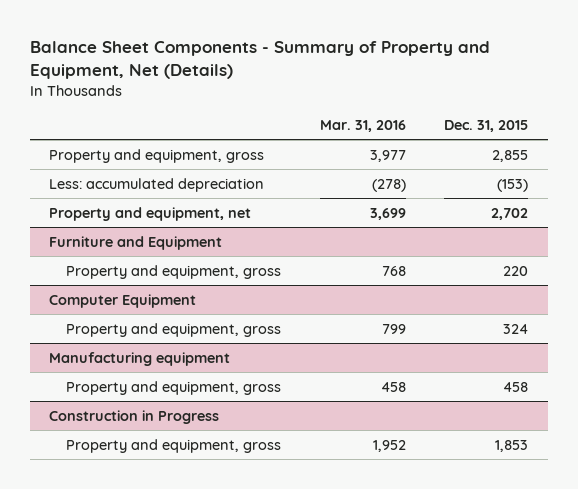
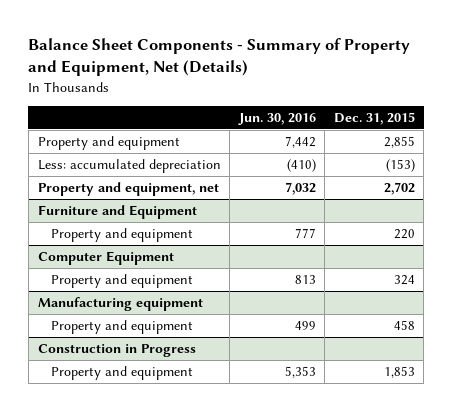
[319,120,406,133] Mar. 31, 2016 -> none
none -> [237,112,316,125] Jun. 30, 2016
[49,148,265,163] Property and equipment, gross -> [37,135,180,150] Property and equipment
[66,264,282,279] Property and equipment, gross -> [51,227,194,242] Property and equipment
[66,322,282,337] Property and equipment, gross -> [51,273,194,288] Property and equipment
[66,380,282,395] Property and equipment, gross -> [51,319,194,334] Property and equipment
[66,438,282,453] Property and equipment, gross -> [51,365,194,380] Property and equipment

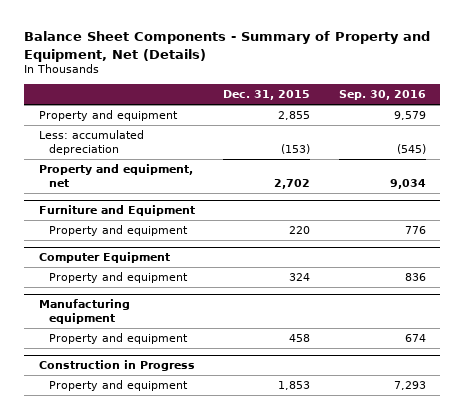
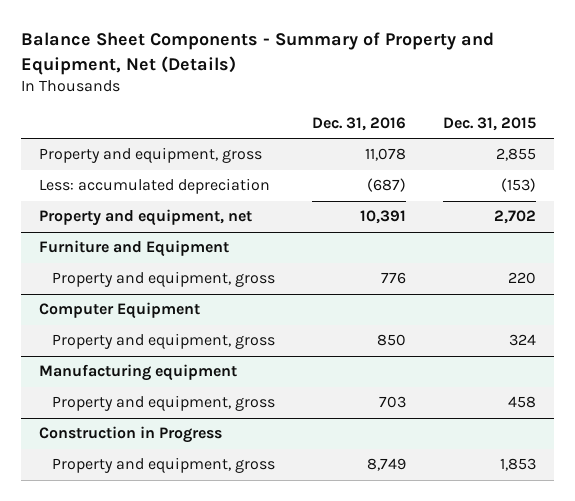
[338,90,426,101] Sep. 30, 2016 -> none
none -> [312,116,407,131] Dec. 31, 2016
[38,109,178,121] Property and equipment -> [39,147,263,164] Property and equipment, gross
[49,224,189,236] Property and equipment -> [52,271,276,288] Property and equipment, gross
[49,271,189,283] Property and equipment -> [52,333,276,350] Property and equipment, gross
[49,332,189,344] Property and equipment -> [52,395,276,412] Property and equipment, gross
[49,379,189,391] Property and equipment -> [52,457,276,474] Property and equipment, gross

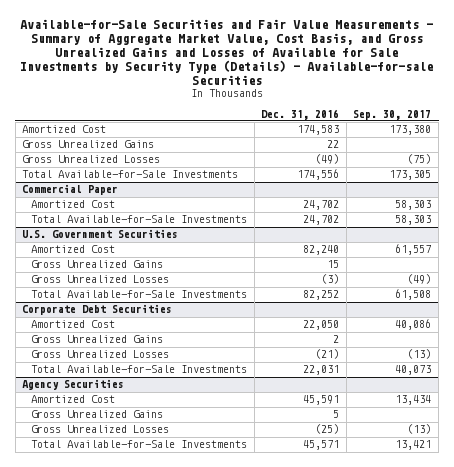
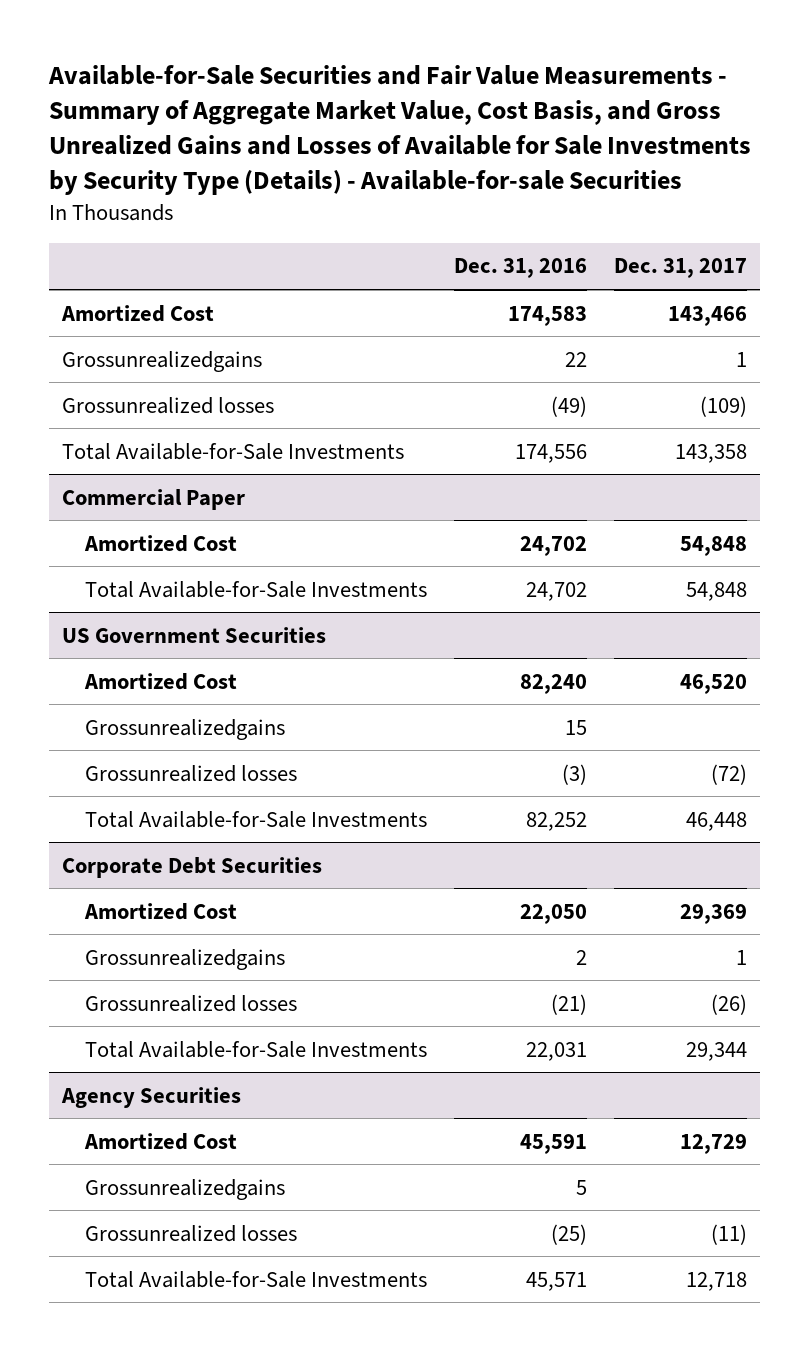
[353,109,432,120] Sep. 30, 2017 -> none
none -> [613,258,747,279] Dec. 31, 2017
[22,140,155,149] Gross Unrealized Gains -> [61,350,262,372] Grossunrealizedgains
[22,155,161,164] Gross Unrealized Losses -> [61,396,274,414] Grossunrealized losses
[22,229,179,239] U.S. Government Securities -> [61,626,326,643] US Government Securities
[31,260,164,269] Gross Unrealized Gains -> [85,718,286,740] Grossunrealizedgains
[31,275,170,284] Gross Unrealized Losses -> [85,764,298,782] Grossunrealized losses
[31,335,164,344] Gross Unrealized Gains -> [85,948,286,970] Grossunrealizedgains
[31,350,170,359] Gross Unrealized Losses -> [85,994,298,1012] Grossunrealized losses
[31,410,164,419] Gross Unrealized Gains -> [85,1178,286,1200] Grossunrealizedgains
[31,425,170,434] Gross Unrealized Losses -> [85,1224,298,1242] Grossunrealized losses

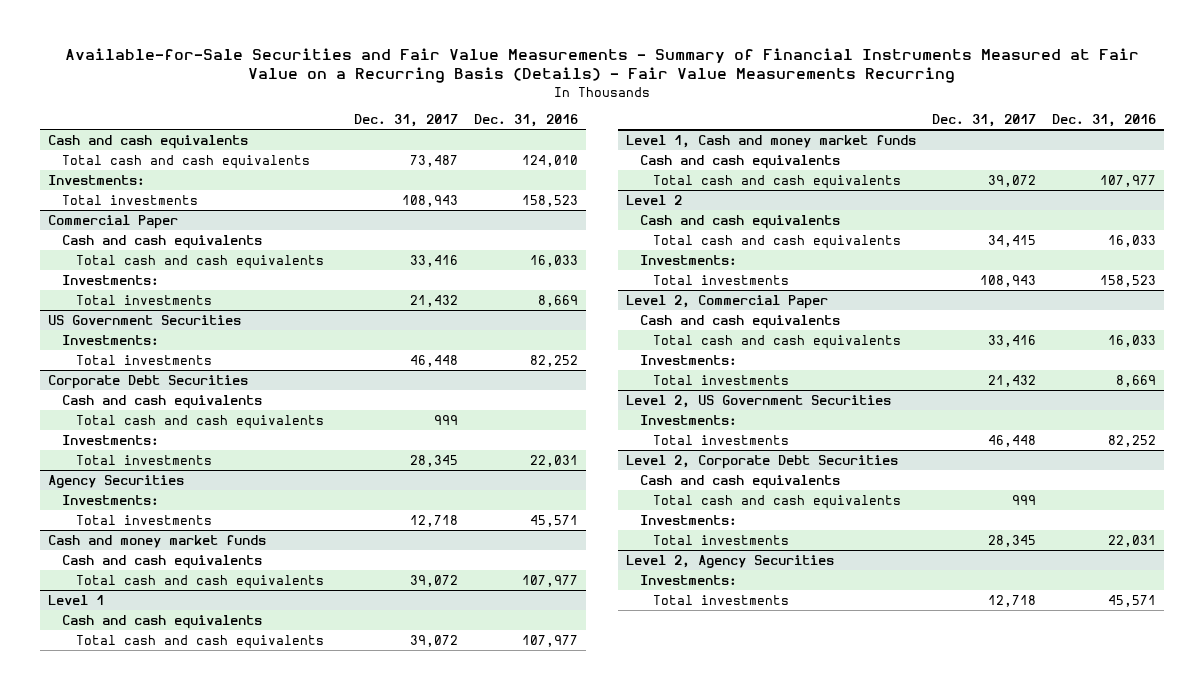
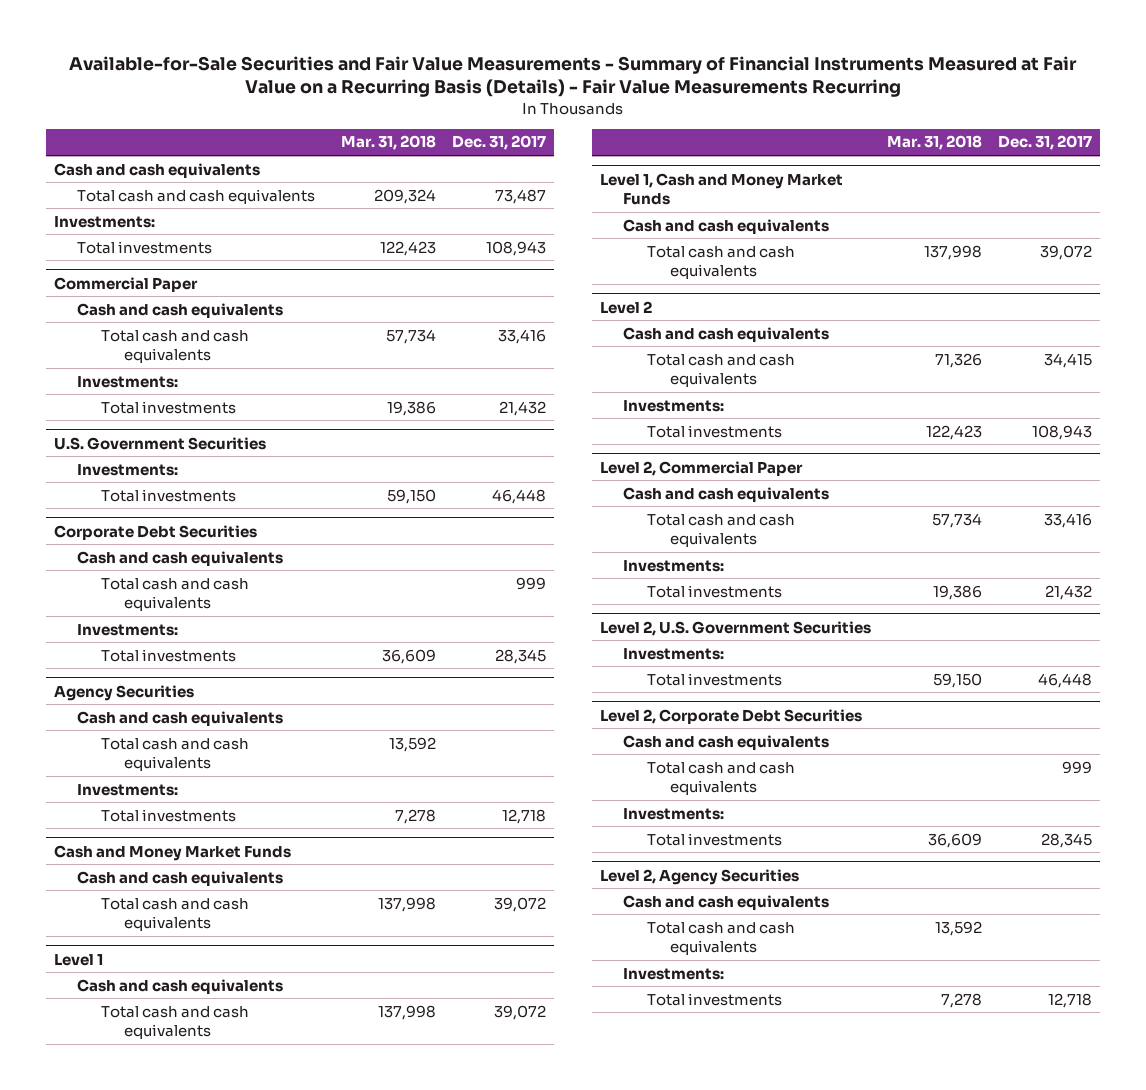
[474,113,579,127] Dec. 31, 2016 -> none
none -> [341,135,437,151] Mar. 31, 2018
[48,314,242,325] US Government Securities -> [54,436,267,450] U.S. Government Securities
none -> [77,710,284,726] Cash and cash equivalents
none -> [100,737,249,772] Total cash and cash equivalents
[48,534,267,548] Cash and money market funds -> [54,844,292,861] Cash and Money Market Funds
[625,134,916,148] Level 1, Cash and money market funds -> [600,172,844,206] Level 1, Cash and Money Market Funds
[625,394,891,408] Level 2, US Government Securities -> [600,620,872,636] Level 2, U.S. Government Securities
none -> [623,894,830,910] Cash and cash equivalents
none -> [646,921,795,956] Total cash and cash equivalents

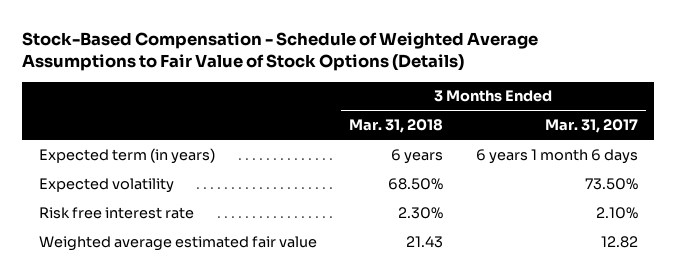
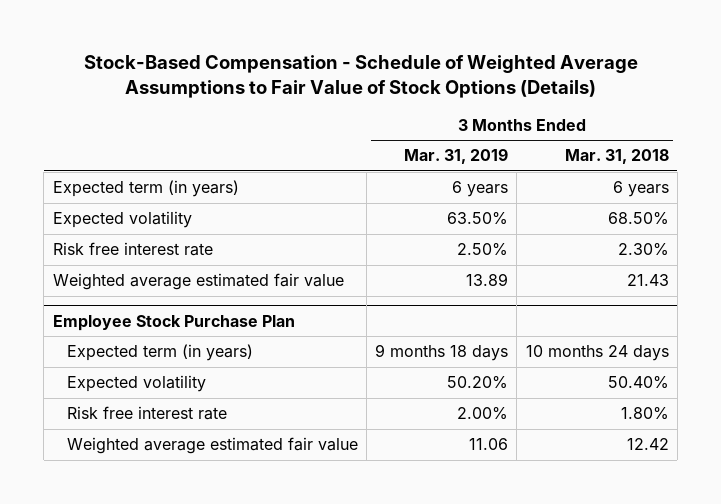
[544,119,638,134] Mar. 31, 2017 -> none
none -> [404,148,509,165] Mar. 31, 2019
none -> [52,314,295,331] Employee Stock Purchase Plan
none -> [66,344,253,362] Expected term (in years)
none -> [66,375,206,393] Expected volatility
none -> [66,406,227,421] Risk free interest rate
none -> [66,437,358,455] Weighted average estimated fair value

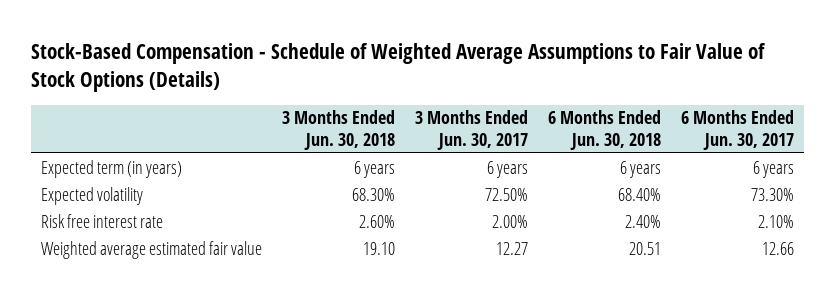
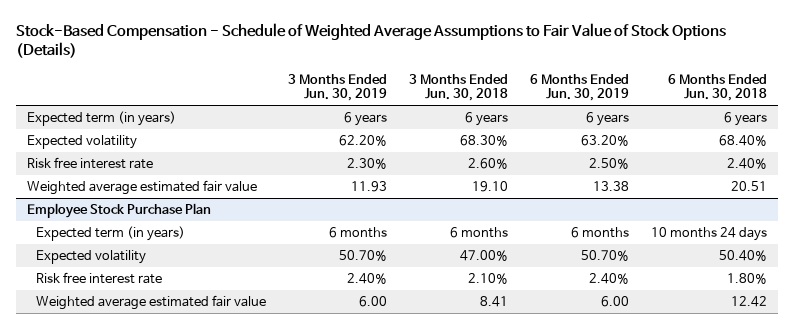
[415,110,529,150] 3 Months Ended Jun. 30, 2017 -> none
[680,110,794,150] 6 Months Ended Jun. 30, 2017 -> none
none -> [288,73,388,102] 3 Months Ended Jun. 30, 2019
none -> [529,73,629,102] 6 Months Ended Jun. 30, 2019
none -> [27,203,212,219] Employee Stock Purchase Plan
none -> [36,226,186,242] Expected term (in years)
none -> [36,250,147,265] Expected volatility
none -> [36,272,163,285] Risk free interest rate
none -> [36,295,267,311] Weighted average estimated fair value

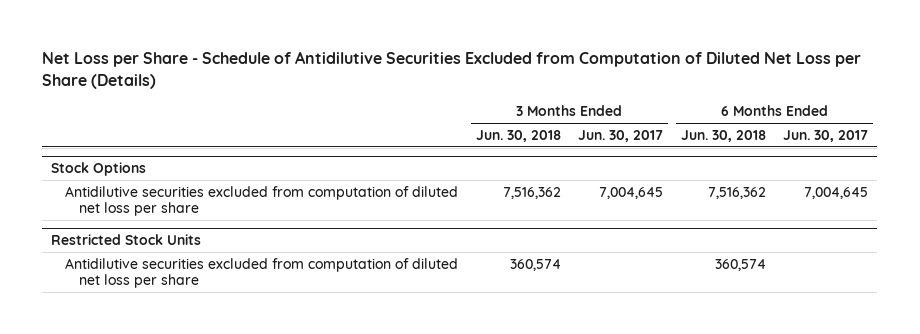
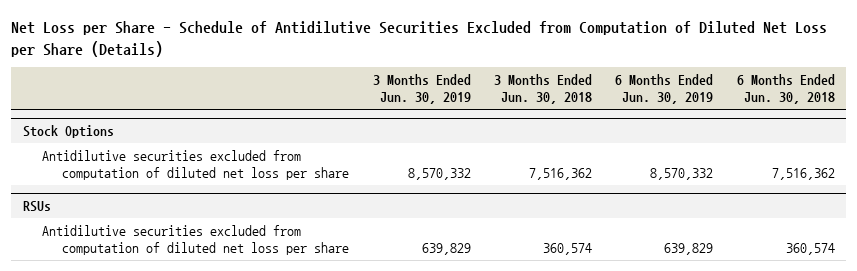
[578,129,664,142] Jun. 30, 2017 -> none
[783,129,869,142] Jun. 30, 2017 -> none
none -> [372,74,471,105] 3 Months Ended Jun. 30, 2019
none -> [615,74,714,105] 6 Months Ended Jun. 30, 2019
[51,233,202,245] Restricted Stock Units -> [22,201,51,213] RSUs

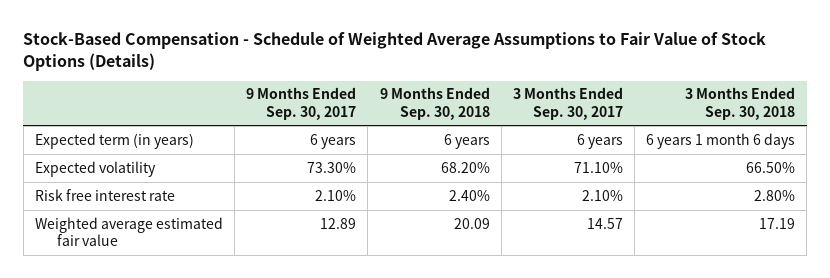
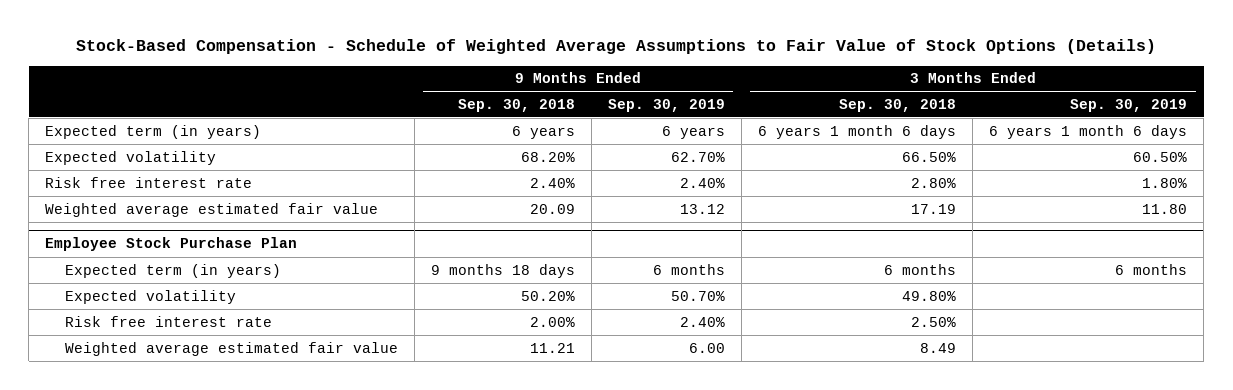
[246,87,357,120] 9 Months Ended Sep. 30, 2017 -> none
[512,87,623,120] 3 Months Ended Sep. 30, 2017 -> none
none -> [608,98,726,112] Sep. 30, 2019
none -> [1070,98,1188,112] Sep. 30, 2019
none -> [45,237,298,252] Employee Stock Purchase Plan
none -> [64,263,281,278] Expected term (in years)
none -> [64,289,236,304] Expected volatility
none -> [64,315,272,327] Risk free interest rate
none -> [64,341,398,356] Weighted average estimated fair value

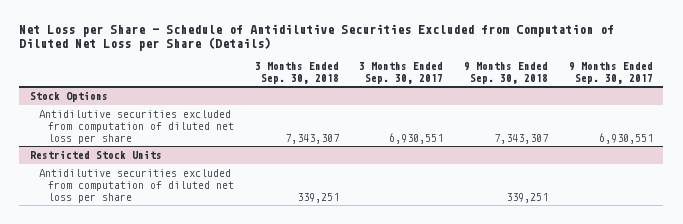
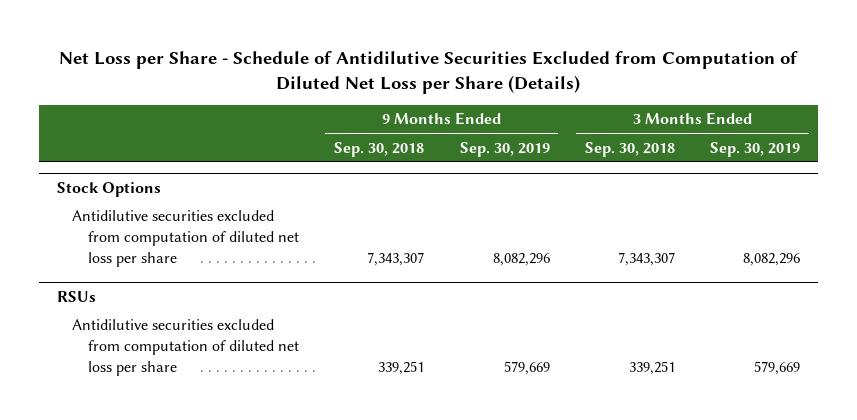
[359,62,444,84] 3 Months Ended Sep. 30, 2017 -> none
[568,62,653,84] 9 Months Ended Sep. 30, 2017 -> none
none -> [459,141,550,157] Sep. 30, 2019
none -> [710,141,801,157] Sep. 30, 2019
[29,150,162,160] Restricted Stock Units -> [56,290,96,302] RSUs

